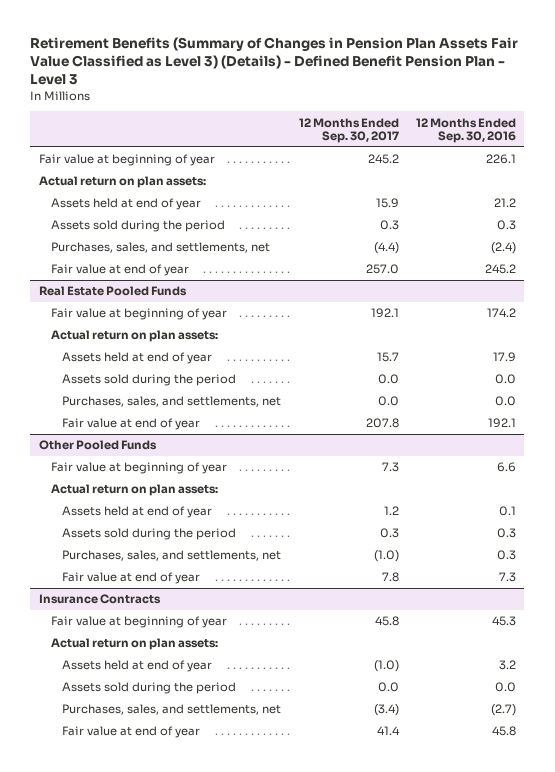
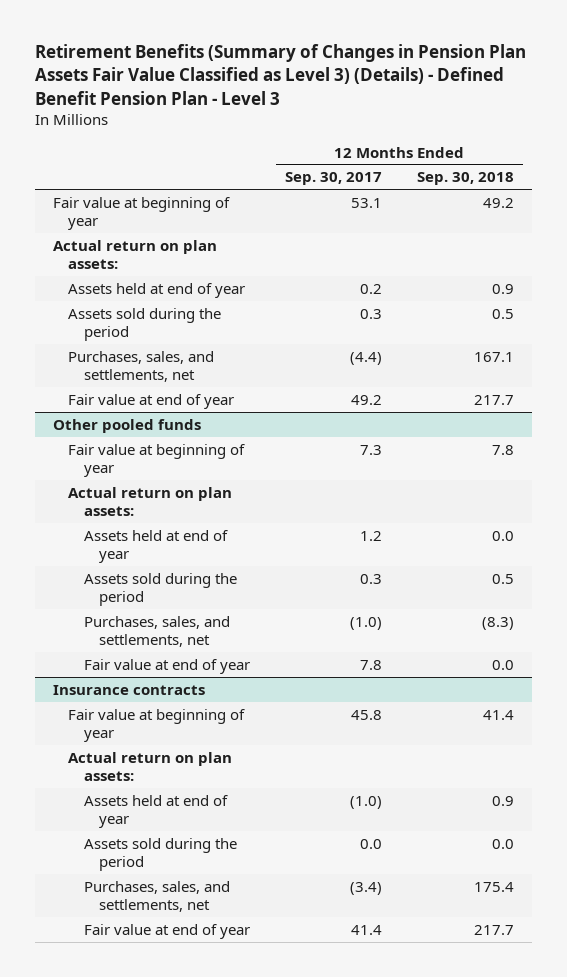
[415,117,516,144] 12 Months Ended Sep. 30, 2016 -> none
none -> [417,172,515,186] Sep. 30, 2018
[367,154,399,165] 245.2 -> [350,197,382,208] 53.1
[375,198,399,209] 15.9 -> [359,283,382,294] 0.2
[50,308,227,321] Fair value at beginning of year -> none
[50,330,218,343] Actual return on plan assets: -> none
[62,352,213,365] Assets held at end of year -> none
[62,374,237,387] Assets sold during the period -> none
[62,396,282,408] Purchases, sales, and settlements, net -> none
[62,418,201,431] Fair value at end of year -> none
[39,440,158,451] Other Pooled Funds -> none
[365,264,399,275] 257.0 -> [350,394,382,405] 49.2
[39,286,188,297] Real Estate Pooled Funds -> [52,418,201,433] Other pooled funds
[39,594,162,605] Insurance Contracts -> [52,684,205,695] Insurance contracts

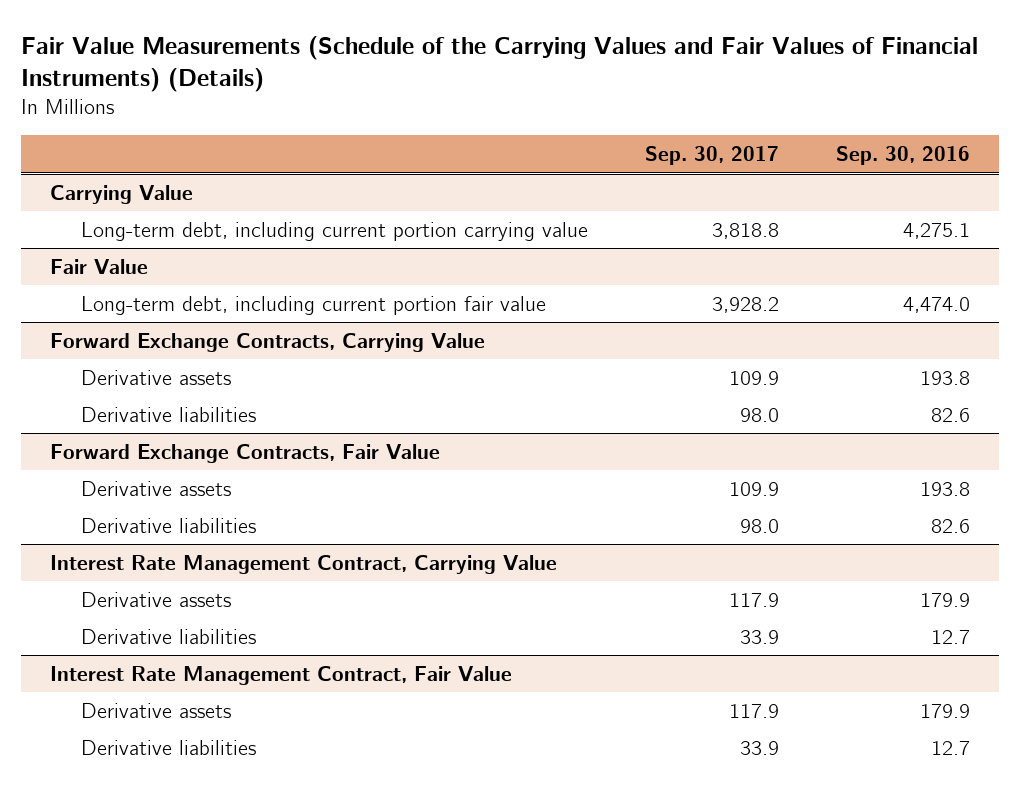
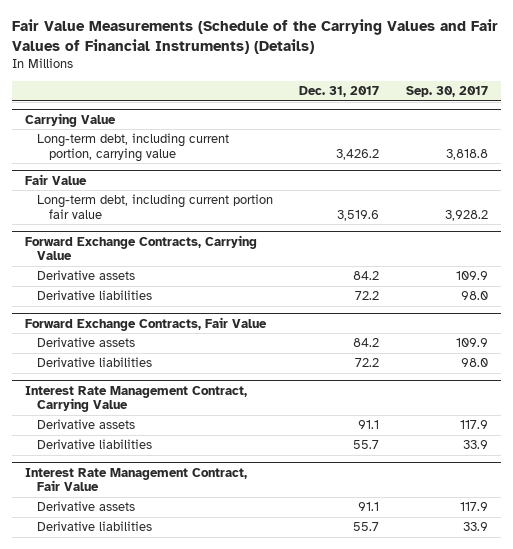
[836,146,971,166] Sep. 30, 2016 -> none
none -> [299,86,380,98] Dec. 31, 2017
[80,221,588,241] Long-term debt, including current portion carrying value -> [36,133,229,162] Long-term debt, including current portion, carrying value

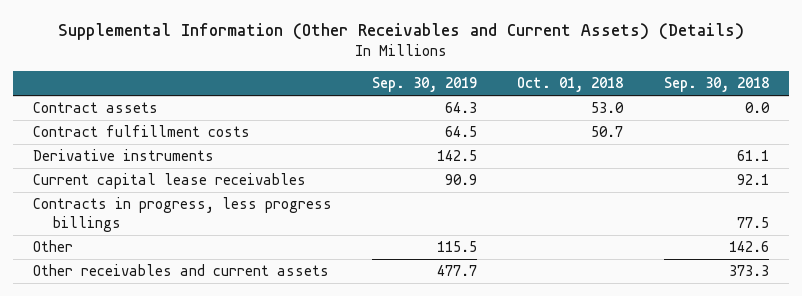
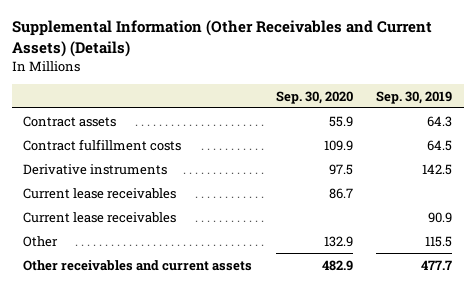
[517,77,624,93] Oct. 01, 2018 -> none
[663,77,769,93] Sep. 30, 2018 -> none
none -> [275,90,353,104] Sep. 30, 2020
[33,197,333,232] Contracts in progress, less progress billings -> none
none -> [23,187,177,199] Current lease receivables
[33,173,307,190] Current capital lease receivables -> [23,211,177,223] Current lease receivables

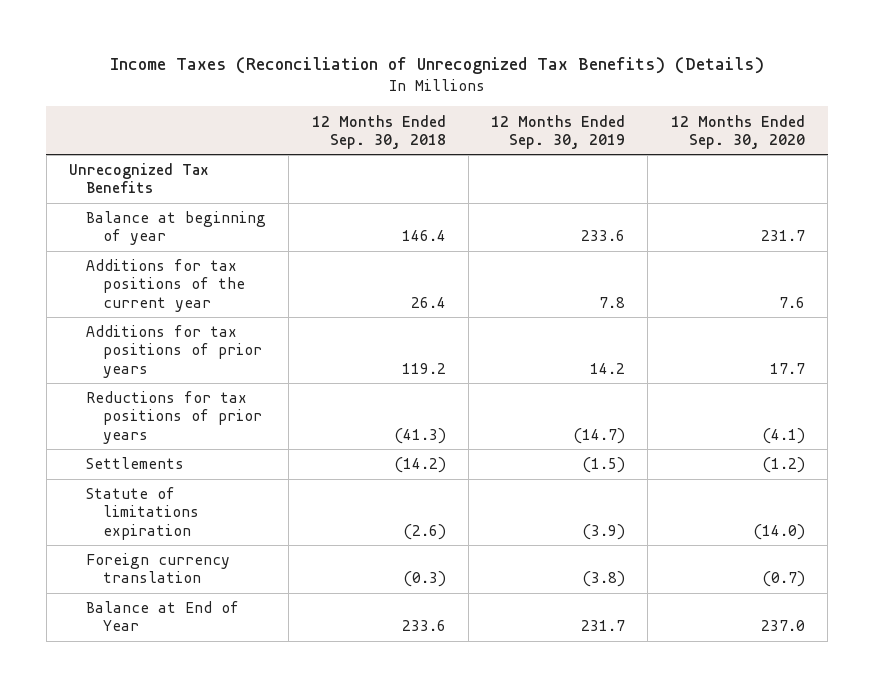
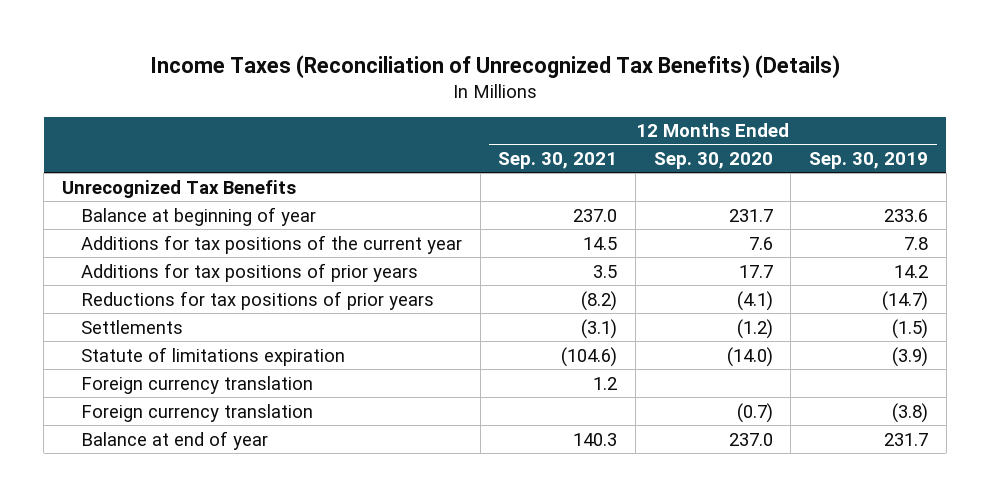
[311,114,446,149] 12 Months Ended Sep. 30, 2018 -> none
none -> [498,151,618,169] Sep. 30, 2021
none -> [81,375,314,394] Foreign currency translation
[85,601,239,632] Balance at End of Year -> [81,430,269,450] Balance at end of year

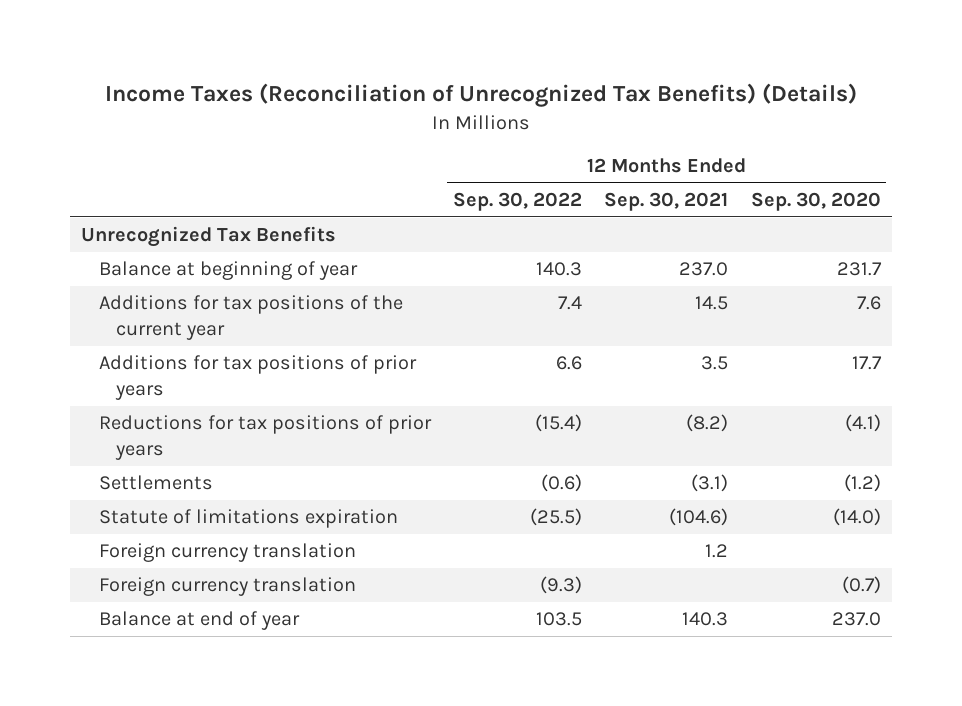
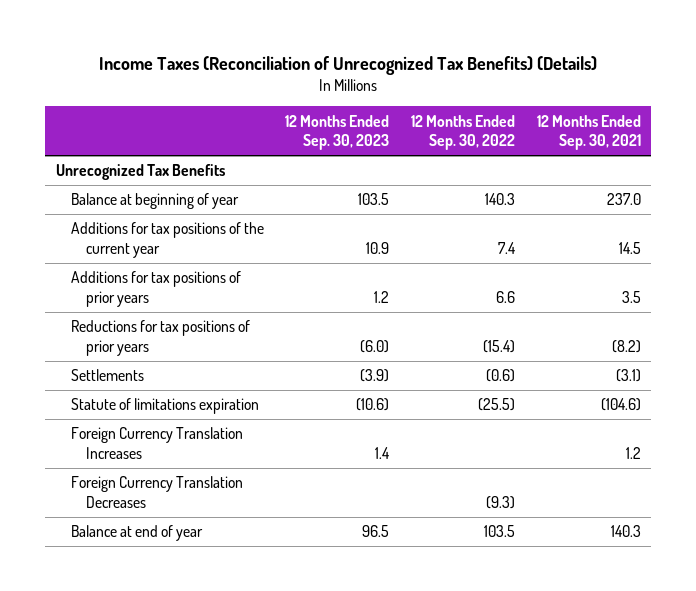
[750,192,881,212] Sep. 30, 2020 -> none
none -> [285,114,390,151] 12 Months Ended Sep. 30, 2023
[98,543,356,563] Foreign currency translation -> [70,427,243,459] Foreign Currency Translation Increases
[98,577,356,597] Foreign currency translation -> [70,476,243,508] Foreign Currency Translation Decreases

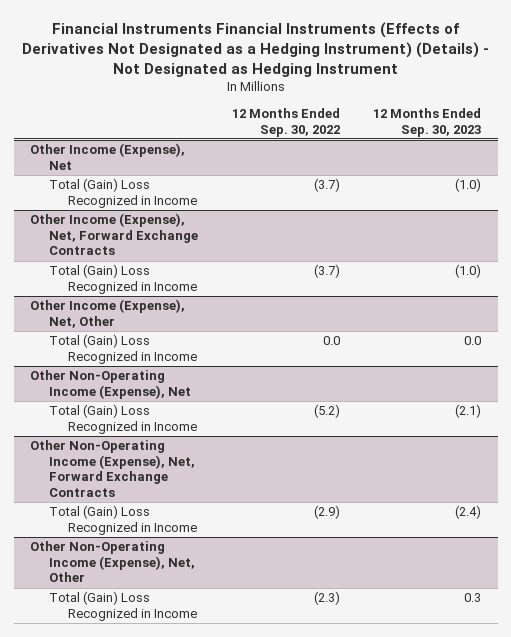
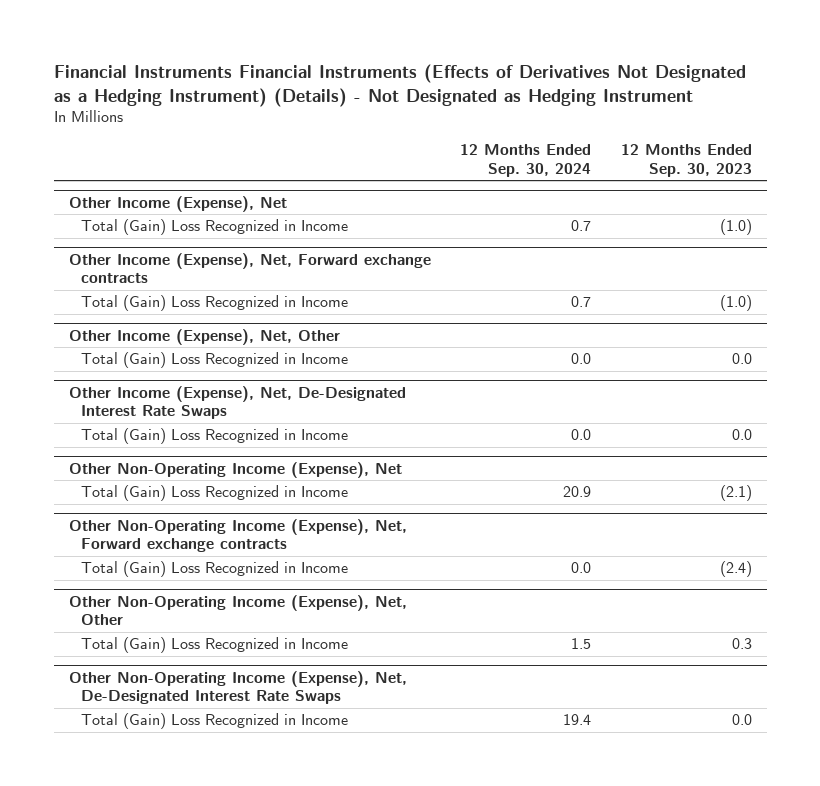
[231,108,340,137] 12 Months Ended Sep. 30, 2022 -> none
none -> [460,143,592,177] 12 Months Ended Sep. 30, 2024
[30,213,199,256] Other Income (Expense), Net, Forward Exchange Contracts -> [68,252,431,284] Other Income (Expense), Net, Forward exchange contracts
none -> [68,385,406,420] Other Income (Expense), Net, De-Designated Interest Rate Swaps
none -> [81,428,349,445] Total (Gain) Loss Recognized in Income
[30,440,196,498] Other Non-Operating Income (Expense), Net, Forward Exchange Contracts -> [68,518,407,553] Other Non-Operating Income (Expense), Net, Forward exchange contracts
none -> [68,670,407,705] Other Non-Operating Income (Expense), Net, De-Designated Interest Rate Swaps
none -> [81,713,349,730] Total (Gain) Loss Recognized in Income

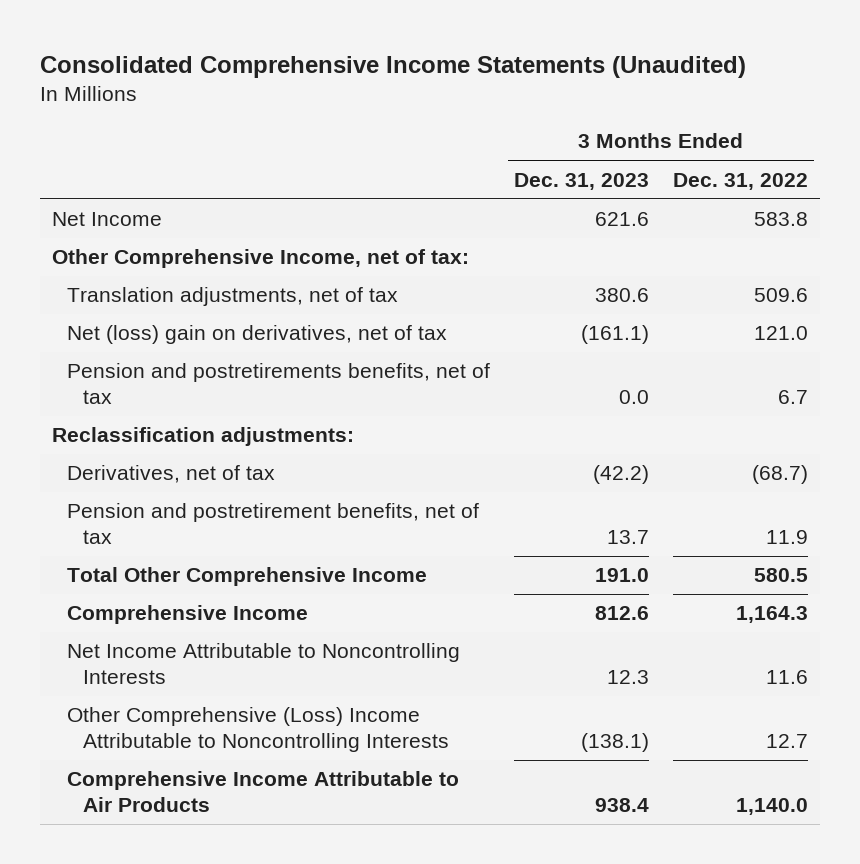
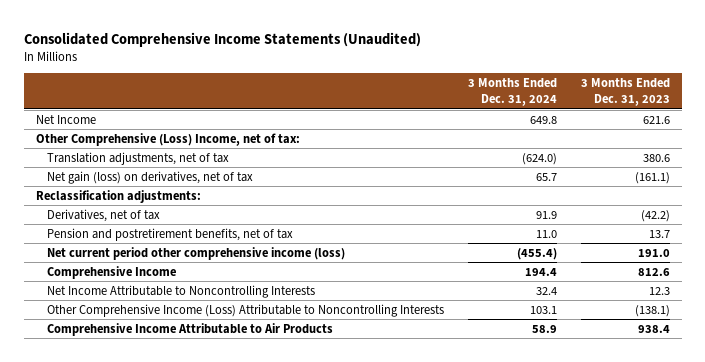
[673,172,809,190] Dec. 31, 2022 -> none
none -> [468,78,558,107] 3 Months Ended Dec. 31, 2024
[52,249,470,269] Other Comprehensive Income, net of tax: -> [35,132,300,146] Other Comprehensive (Loss) Income, net of tax:
[67,363,491,404] Pension and postretirements benefits, net of tax -> none
[67,325,448,345] Net (loss) gain on derivatives, net of tax -> [47,170,254,184] Net gain (loss) on derivatives, net of tax
[67,567,428,587] Total Other Comprehensive Income -> [47,246,346,260] Net current period other comprehensive income (loss)
[67,707,449,752] Other Comprehensive (Loss) Income Attributable to Noncontrolling Interests -> [47,303,445,317] Other Comprehensive Income (Loss) Attributable to Noncontrolling Interests

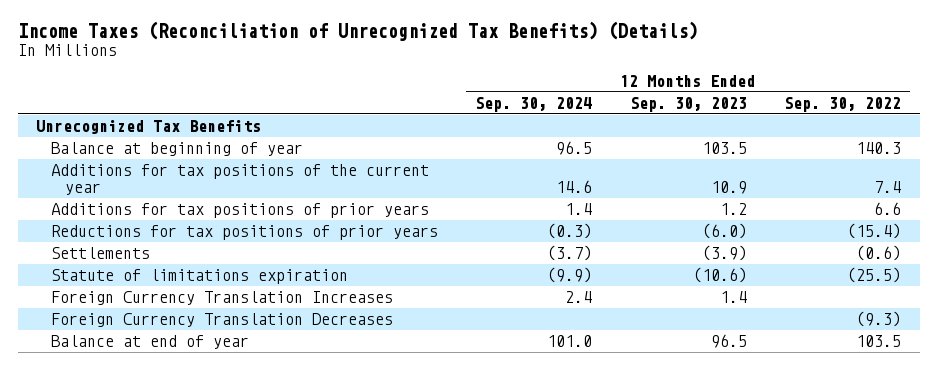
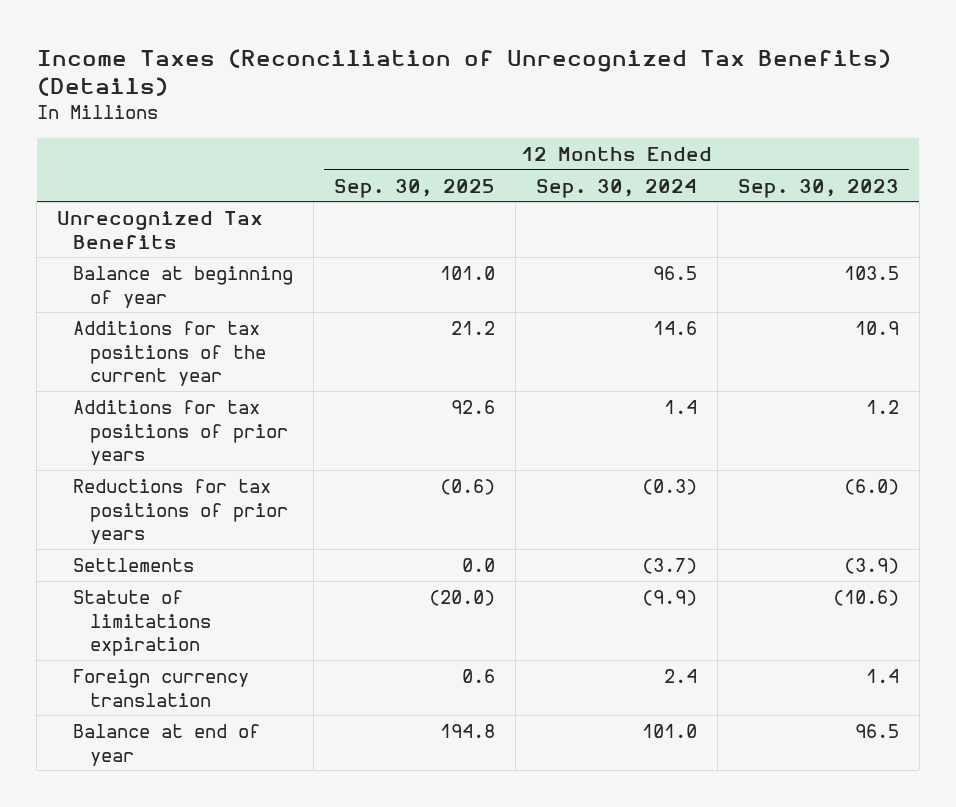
[783,96,901,112] Sep. 30, 2022 -> none
none -> [334,178,496,198] Sep. 30, 2025
[50,313,393,328] Foreign Currency Translation Decreases -> none
[50,291,393,306] Foreign Currency Translation Increases -> [73,668,250,707] Foreign currency translation

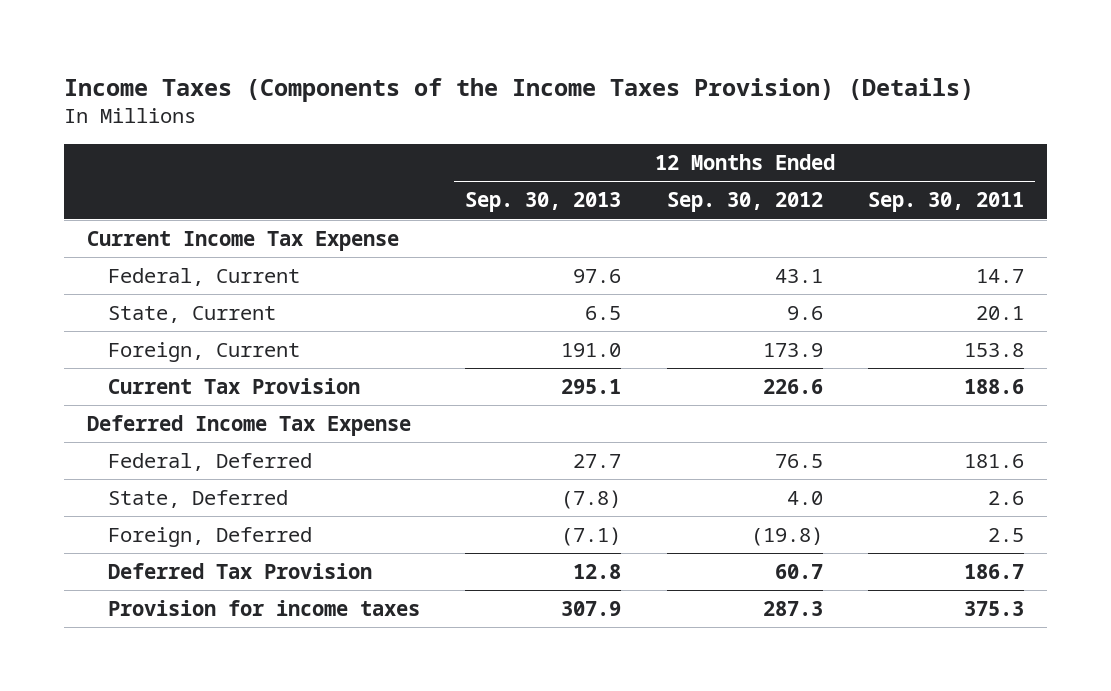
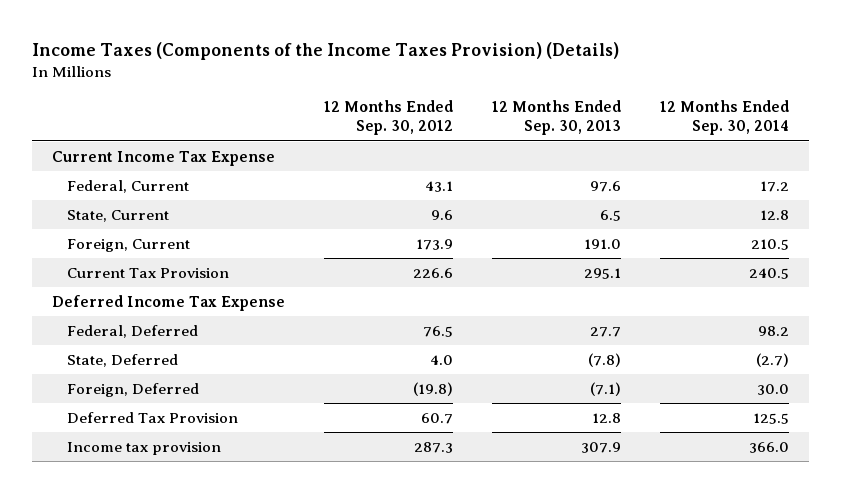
[868,192,1025,213] Sep. 30, 2011 -> none
none -> [660,100,790,136] 12 Months Ended Sep. 30, 2014
[107,600,420,617] Provision for income taxes -> [67,441,222,455] Income tax provision

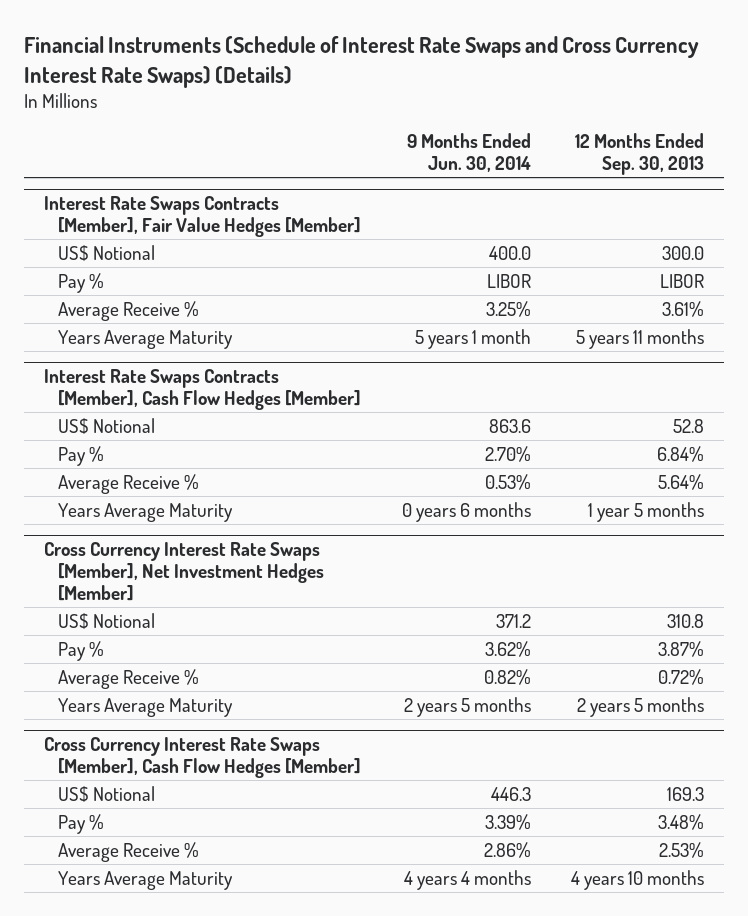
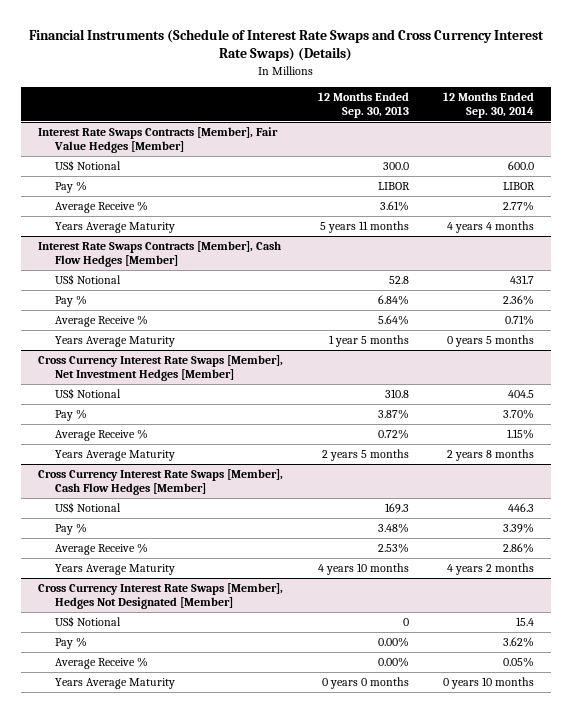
[406,133,531,173] 9 Months Ended Jun. 30, 2014 -> none
none -> [442,91,534,118] 12 Months Ended Sep. 30, 2014
none -> [38,583,284,610] Cross Currency Interest Rate Swaps [Member], Hedges Not Designated [Member]
none -> [55,616,122,628] US$ Notional
none -> [55,637,88,650] Pay %
none -> [55,657,149,670] Average Receive %
none -> [55,678,176,690] Years Average Maturity

